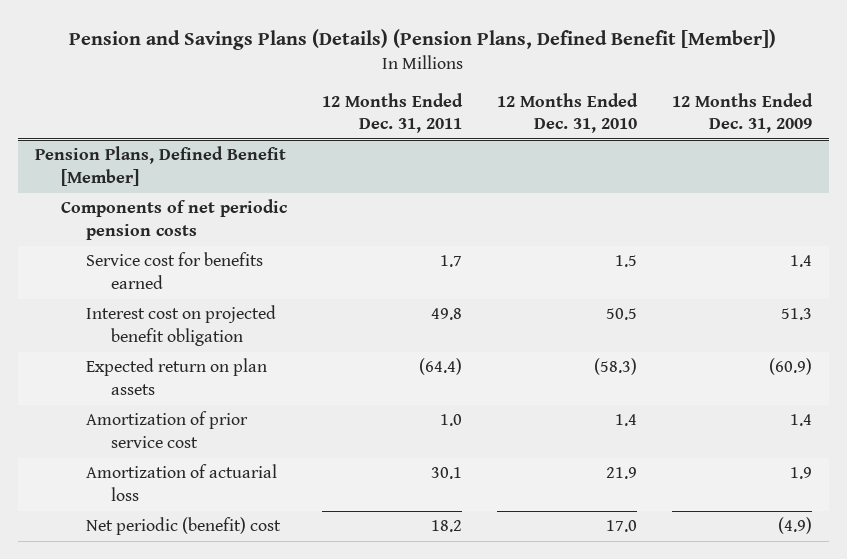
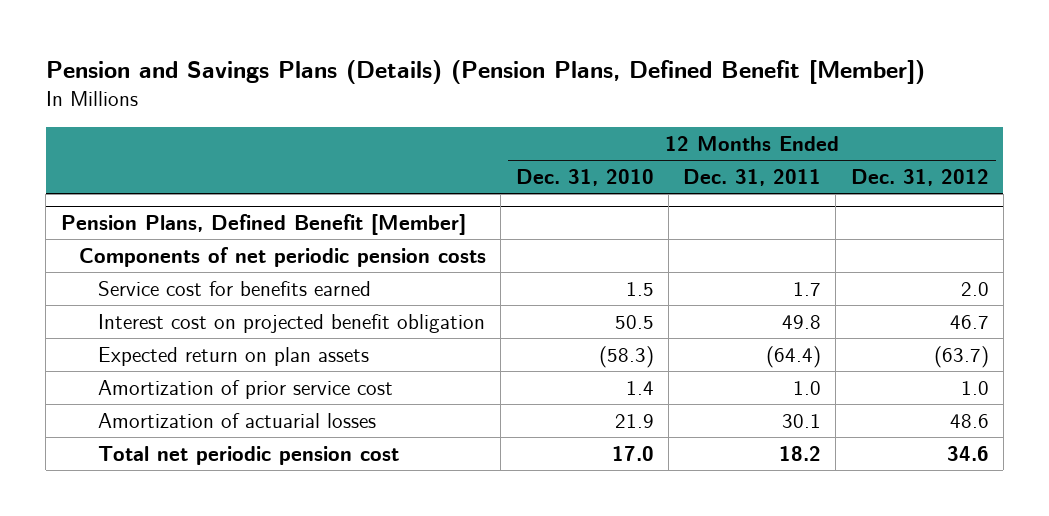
[671,92,813,134] 12 Months Ended Dec. 31, 2009 -> none
none -> [850,168,989,186] Dec. 31, 2012
[85,464,277,502] Amortization of actuarial loss -> [97,412,376,428] Amortization of actuarial losses
[85,517,281,536] Net periodic (benefit) cost -> [97,445,399,465] Total net periodic pension cost

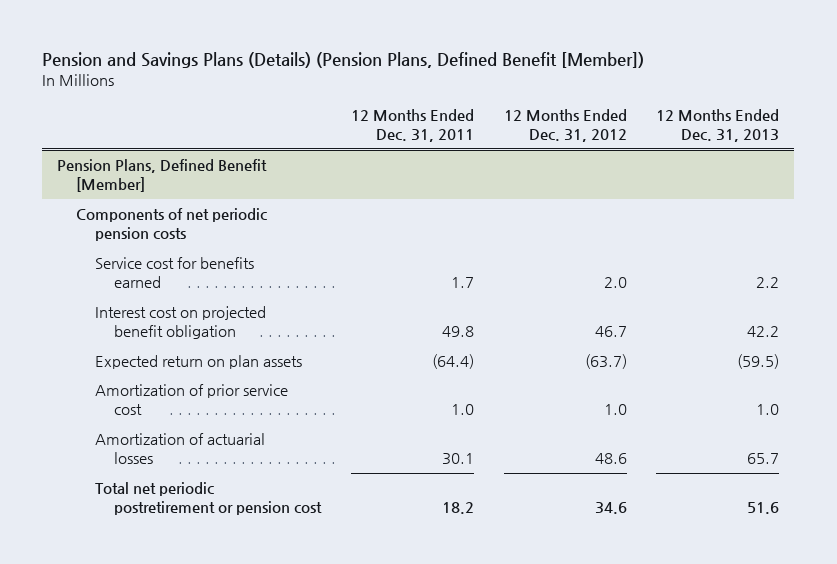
[515,168,654,186] Dec. 31, 2010 -> none
none -> [656,108,780,142] 12 Months Ended Dec. 31, 2013
[97,445,399,465] Total net periodic pension cost -> [95,481,322,516] Total net periodic postretirement or pension cost

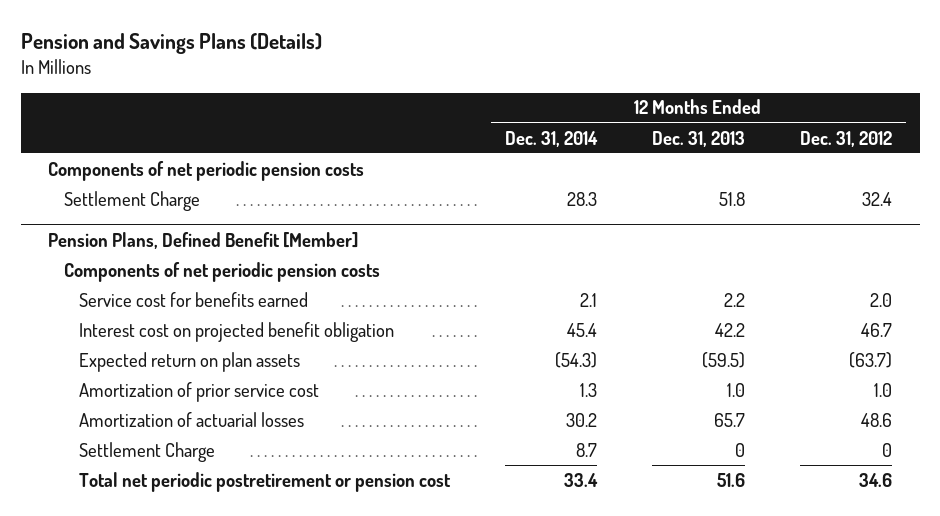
[42,52,645,69] Pension and Savings Plans (Details) (Pension Plans, Defined Benefit [Member]) -> [20,33,322,55] Pension and Savings Plans (Details)
[350,108,474,142] 12 Months Ended Dec. 31, 2011 -> none
none -> [504,130,598,147] Dec. 31, 2014
none -> [48,160,365,181] Components of net periodic pension costs
none -> [63,190,200,211] Settlement Charge
none -> [78,441,215,462] Settlement Charge

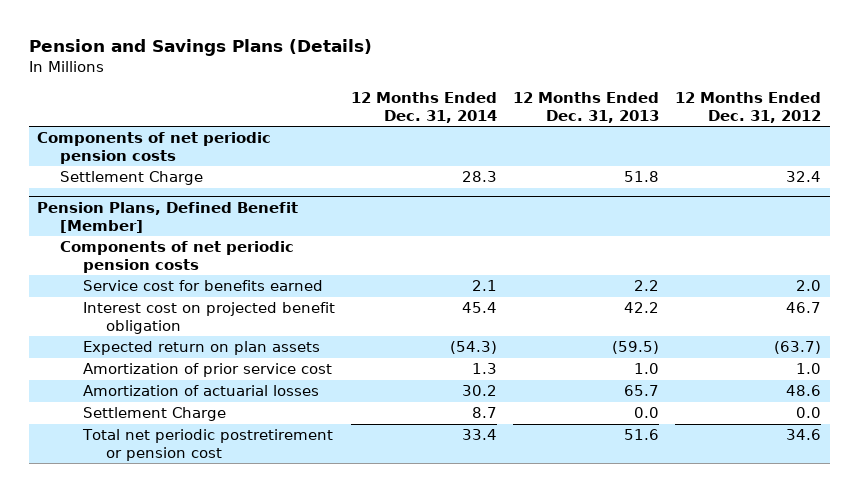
[734,442,745,457] 0 -> [634,407,660,419] 0.0
[881,442,892,457] 0 -> [796,407,822,419] 0.0

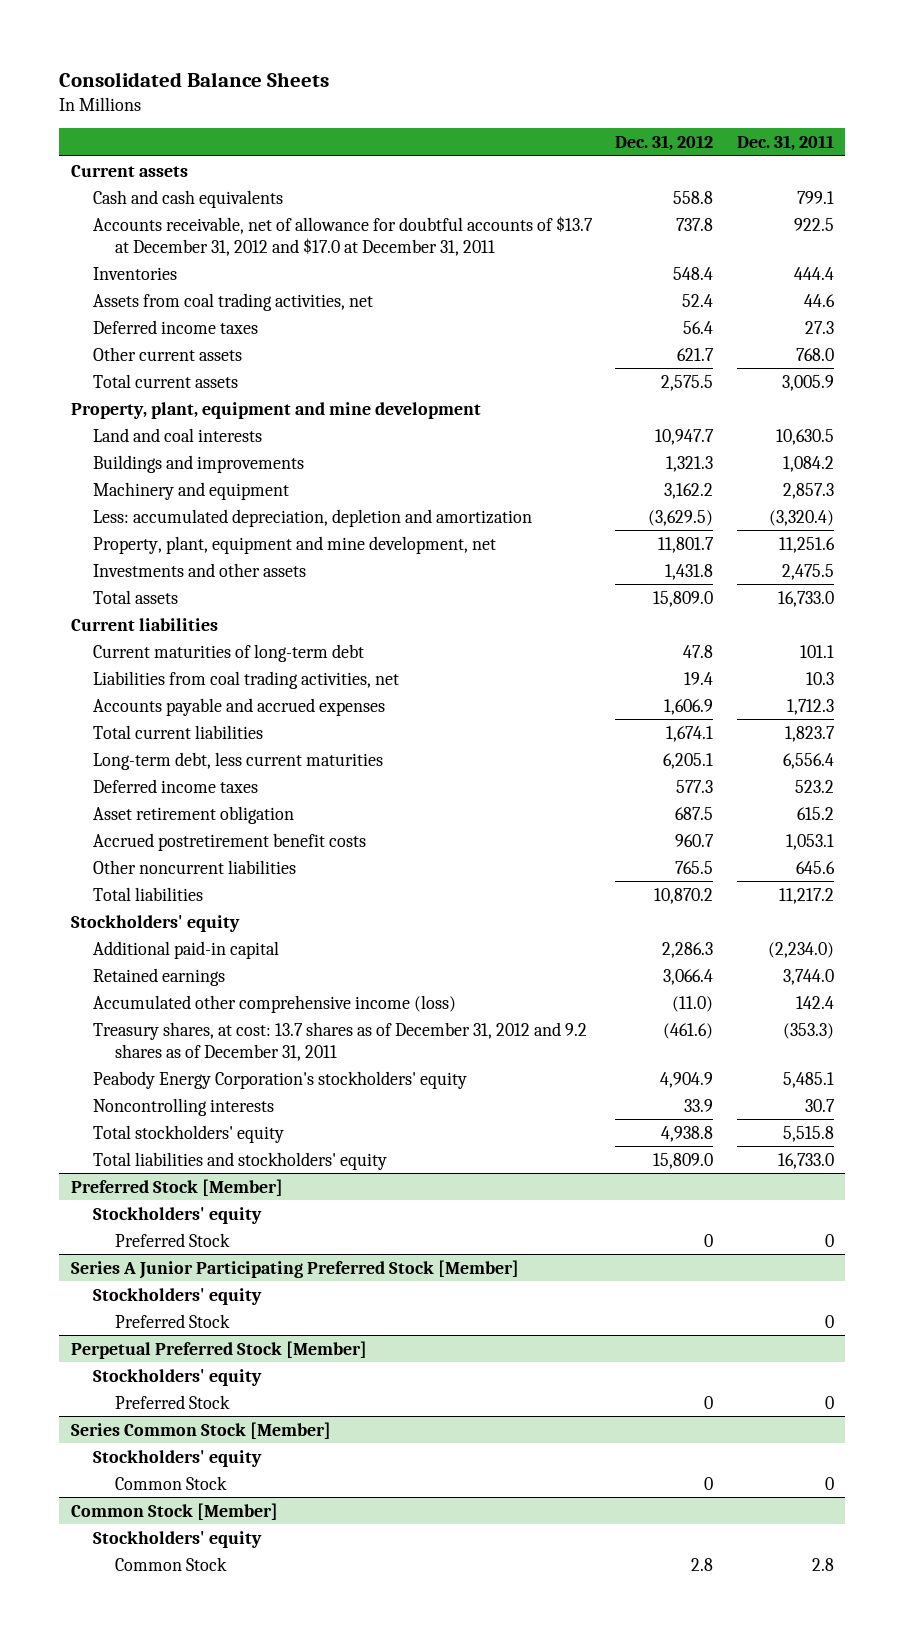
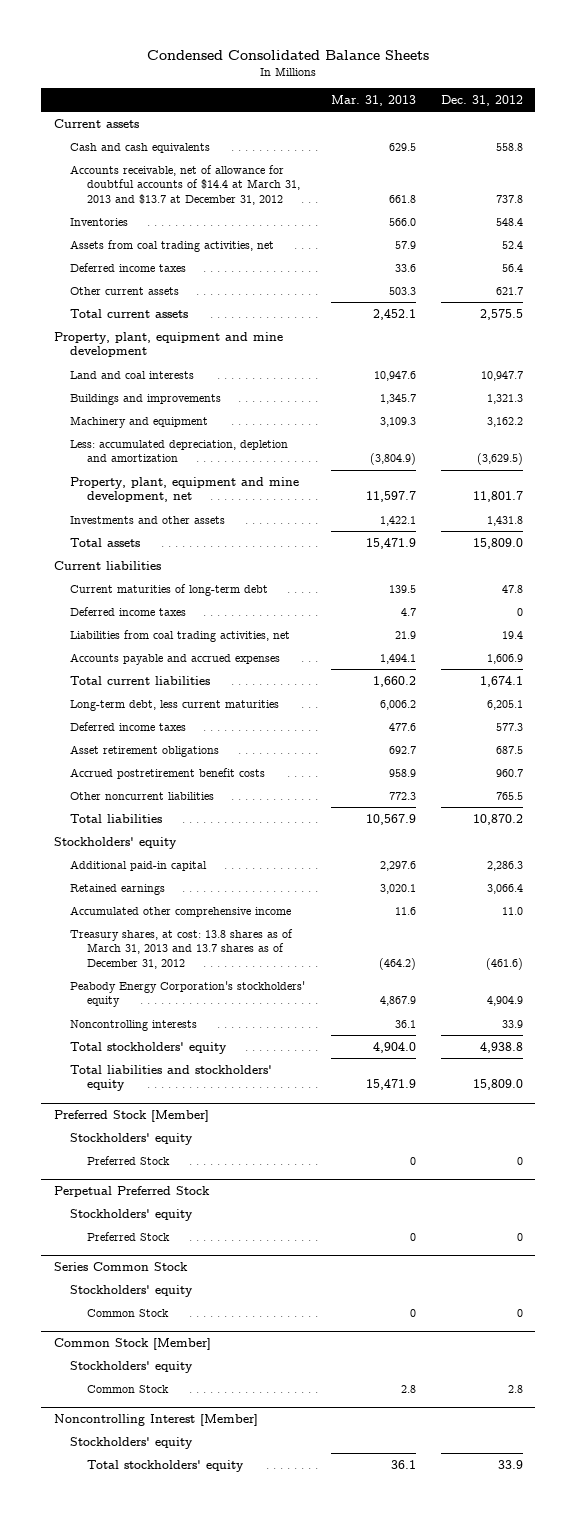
[59,71,330,87] Consolidated Balance Sheets -> [147,50,430,61] Condensed Consolidated Balance Sheets
[736,134,834,151] Dec. 31, 2011 -> none
none -> [330,94,416,106] Mar. 31, 2013
[92,215,593,256] Accounts receivable, net of allowance for doubtful accounts of $13.7 at December 31, 2012 and $17.0 at December 31, 2011 -> [70,164,300,205] Accounts receivable, net of allowance for doubtful accounts of $14.4 at March 31, 2013 and $13.7 at December 31, 2012
none -> [70,606,187,616] Deferred income taxes
[92,805,294,824] Asset retirement obligation -> [70,744,220,757] Asset retirement obligations
[92,994,456,1013] Accumulated other comprehensive income (loss) -> [70,905,292,917] Accumulated other comprehensive income
[672,995,714,1012] (11.0) -> [501,906,523,915] 11.0
[92,1021,587,1061] Treasury shares, at cost: 13.7 shares as of December 31, 2012 and 9.2 shares as of December 31, 2011 -> [70,928,294,969] Treasury shares, at cost: 13.8 shares as of March 31, 2013 and 13.7 shares as of December 31, 2012
[71,1259,520,1279] Series A Junior Participating Preferred Stock [Member] -> none
[92,1287,262,1305] Stockholders' equity -> none
[114,1313,230,1328] Preferred Stock -> none
[71,1340,368,1359] Perpetual Preferred Stock [Member] -> [54,1185,211,1197] Perpetual Preferred Stock
[71,1421,332,1439] Series Common Stock [Member] -> [54,1261,189,1271] Series Common Stock
none -> [54,1413,259,1426] Noncontrolling Interest [Member]
none -> [70,1436,194,1449] Stockholders' equity
none -> [86,1459,244,1472] Total stockholders' equity

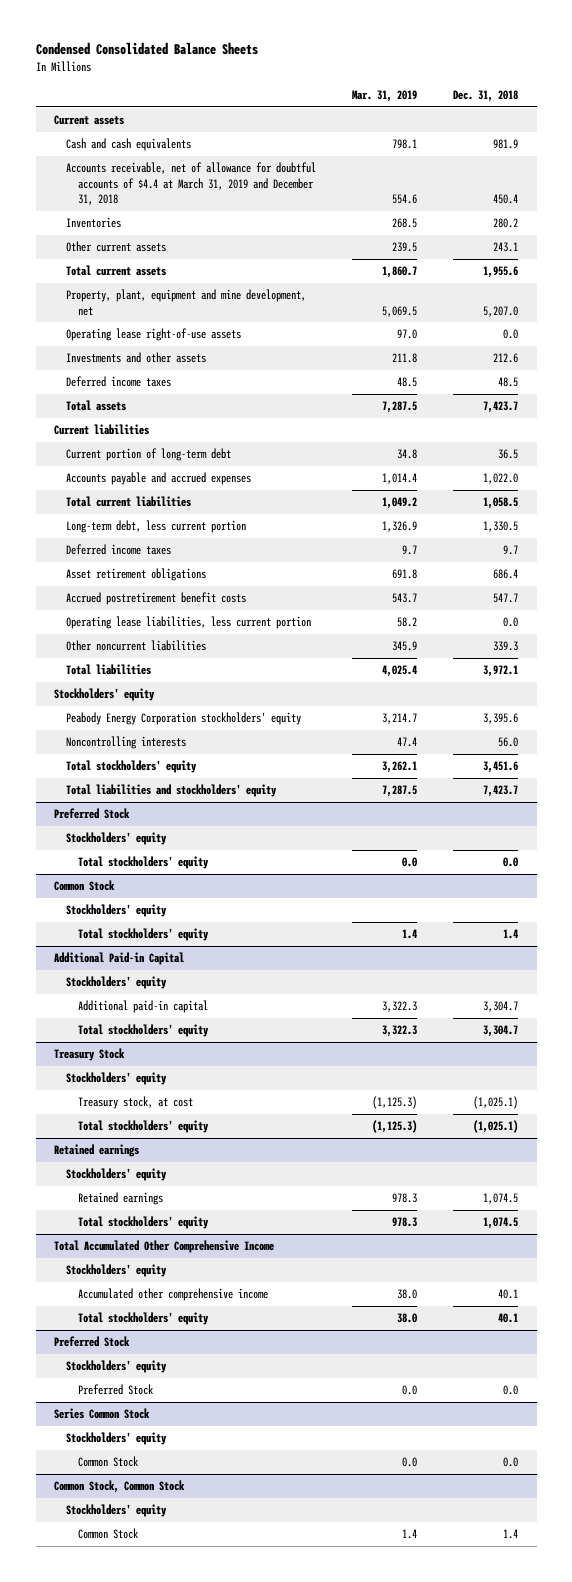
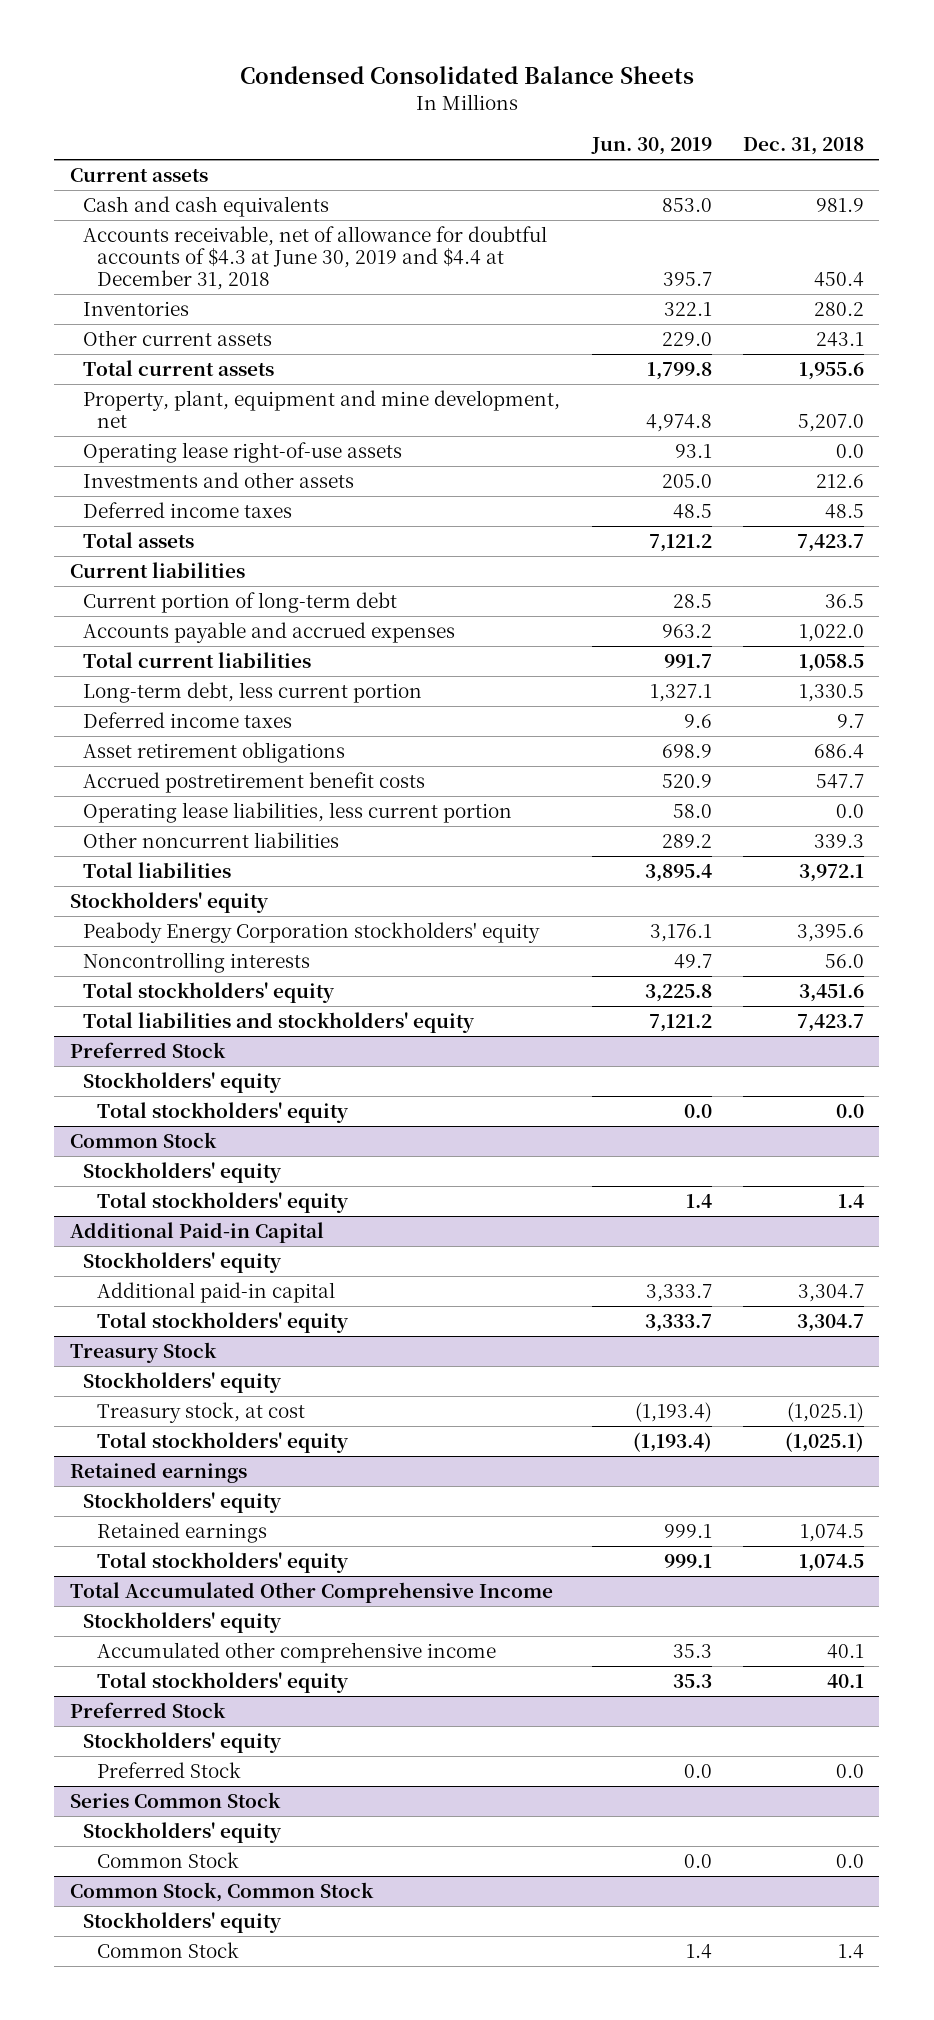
[352,90,418,103] Mar. 31, 2019 -> none
none -> [590,136,712,155] Jun. 30, 2019
[65,162,316,206] Accounts receivable, net of allowance for doubtful accounts of $4.4 at March 31, 2019 and December 31, 2018 -> [83,226,548,291] Accounts receivable, net of allowance for doubtful accounts of $4.3 at June 30, 2019 and $4.4 at December 31, 2018

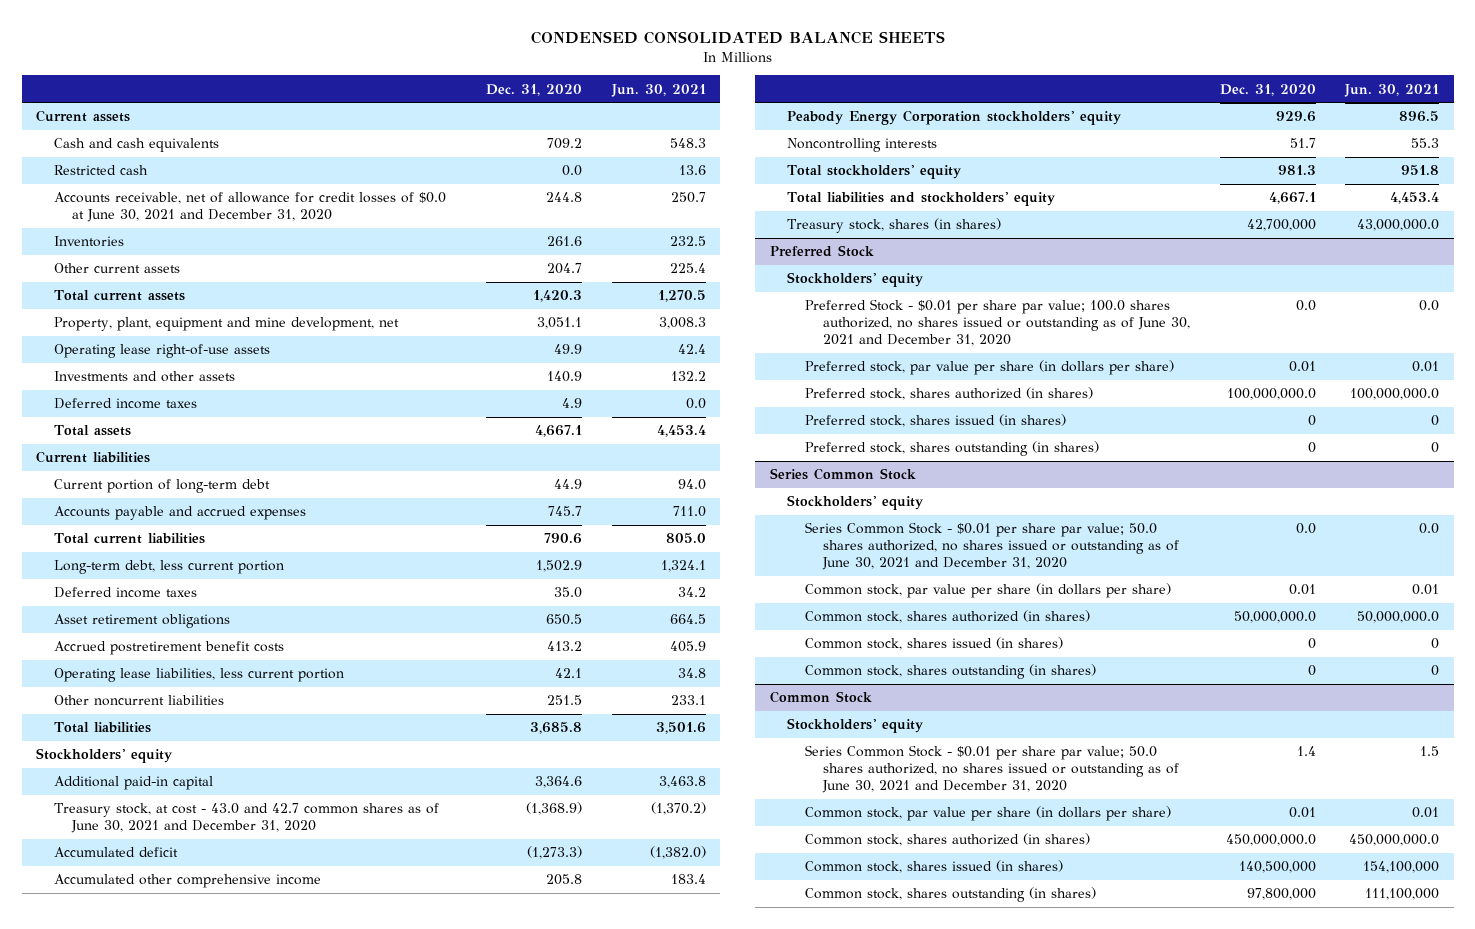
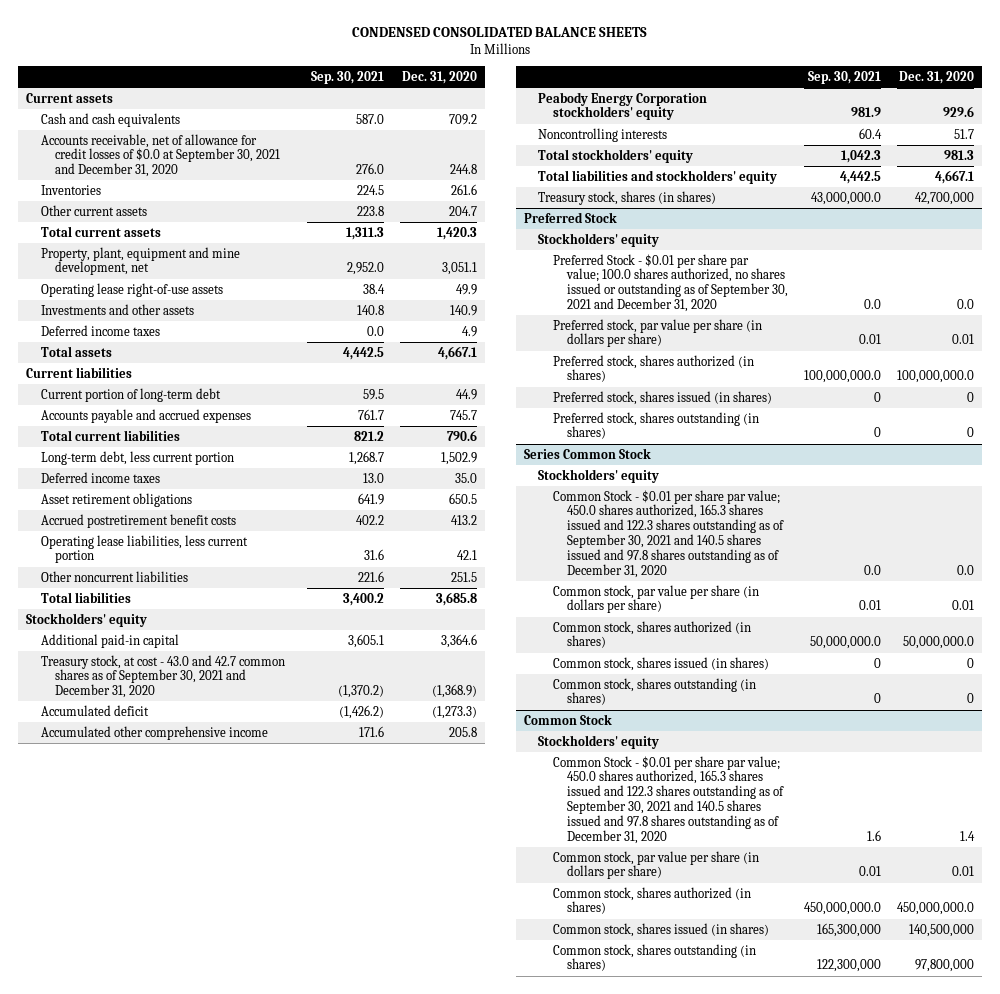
[610,83,706,97] Jun. 30, 2021 -> none
none -> [310,70,384,84] Sep. 30, 2021
[54,165,149,176] Restricted cash -> none
[54,192,447,223] Accounts receivable, net of allowance for credit losses of $0.0 at June 30, 2021 and December 31, 2020 -> [40,133,281,178] Accounts receivable, net of allowance for credit losses of $0.0 at September 30, 2021 and December 31, 2020
[54,803,440,834] Treasury stock, at cost - 43.0 and 42.7 common shares as of June 30, 2021 and December 31, 2020 -> [40,654,285,699] Treasury stock, at cost - 43.0 and 42.7 common shares as of September 30, 2021 and December 31, 2020
[805,299,1191,346] Preferred Stock - $0.01 per share par value; 100.0 shares authorized, no shares issued or outstanding as of June 30, 2021 and December 31, 2020 -> [552,253,789,313] Preferred Stock - $0.01 per share par value; 100.0 shares authorized, no shares issued or outstanding as of September 30, 2021 and December 31, 2020
[805,522,1180,570] Series Common Stock - $0.01 per share par value; 50.0 shares authorized, no shares issued or outstanding as of June 30, 2021 and December 31, 2020 -> [552,489,785,578] Common Stock - $0.01 per share par value; 450.0 shares authorized, 165.3 shares issued and 122.3 shares outstanding as of September 30, 2021 and 140.5 shares issued and 97.8 shares outstanding as of December 31, 2020
[805,745,1180,793] Series Common Stock - $0.01 per share par value; 50.0 shares authorized, no shares issued or outstanding as of June 30, 2021 and December 31, 2020 -> [552,755,785,844] Common Stock - $0.01 per share par value; 450.0 shares authorized, 165.3 shares issued and 122.3 shares outstanding as of September 30, 2021 and 140.5 shares issued and 97.8 shares outstanding as of December 31, 2020

